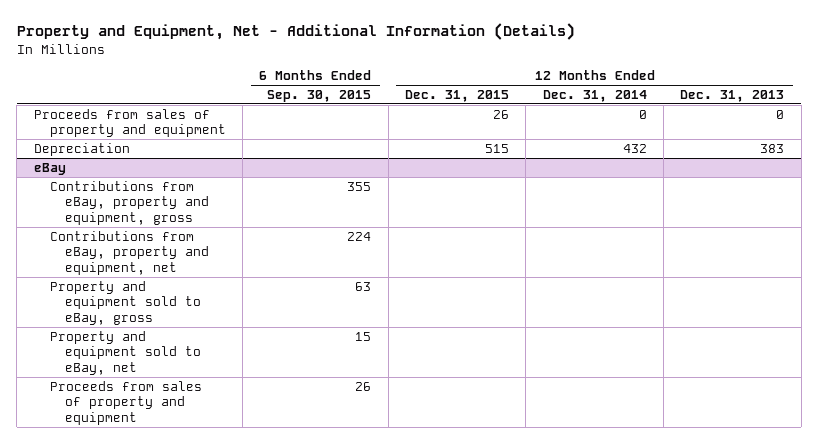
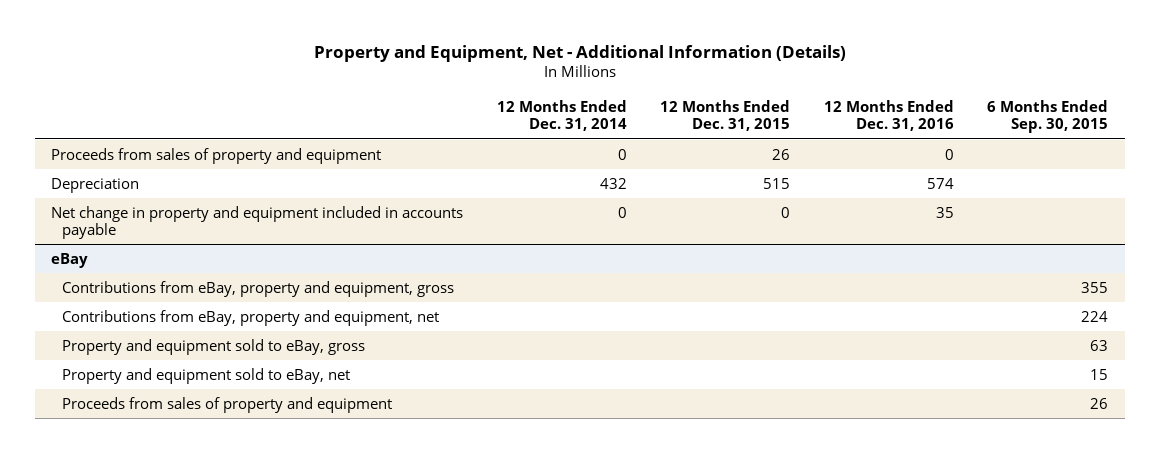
[680,89,785,102] Dec. 31, 2013 -> none
none -> [823,99,954,132] 12 Months Ended Dec. 31, 2016
none -> [51,205,464,240] Net change in property and equipment included in accounts payable

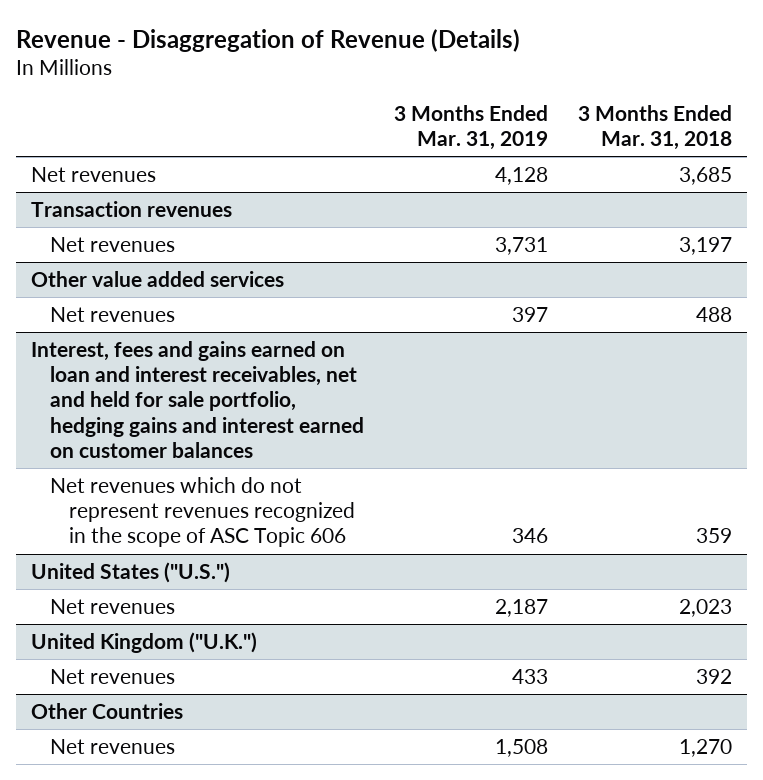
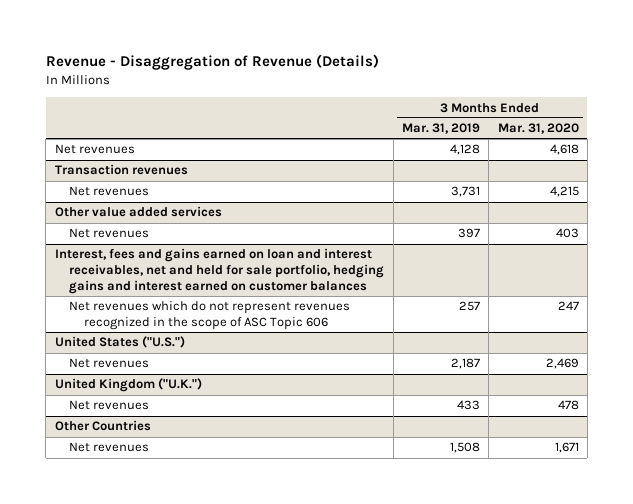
[577,104,732,150] 3 Months Ended Mar. 31, 2018 -> none
none -> [497,123,579,135] Mar. 31, 2020
[511,528,548,544] 346 -> [458,301,480,312] 257

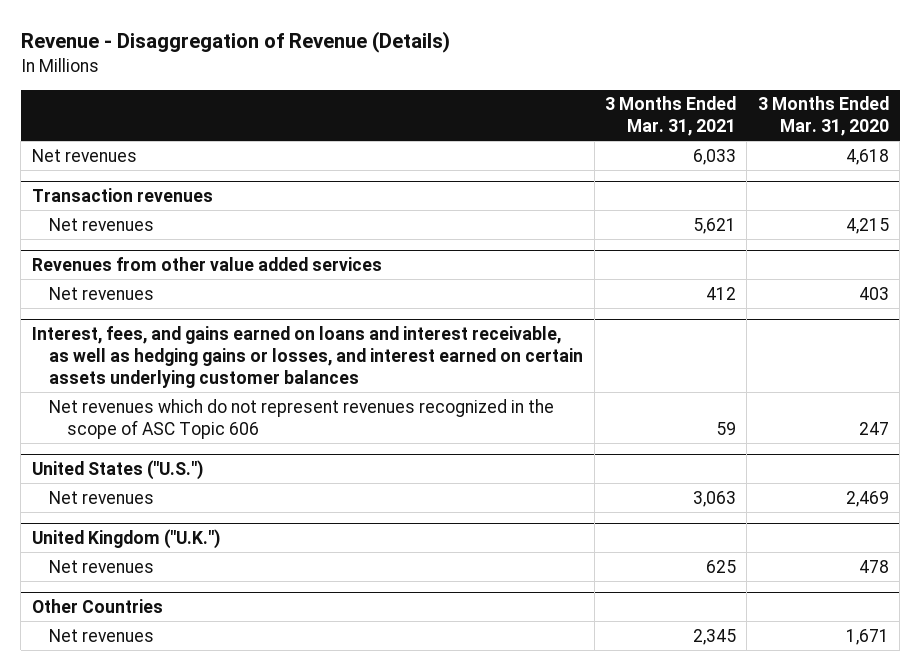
[401,123,480,135] Mar. 31, 2019 -> none
none -> [605,96,737,137] 3 Months Ended Mar. 31, 2021
[54,206,222,218] Other value added services -> [31,256,382,271] Revenues from other value added services
[54,248,385,294] Interest, fees and gains earned on loan and interest receivables, net and held for sale portfolio, hedging gains and interest earned on customer balances -> none
none -> [31,325,584,388] Interest, fees, and gains earned on loans and interest receivable, as well as hedging gains or losses, and interest earned on certain assets underlying customer balances

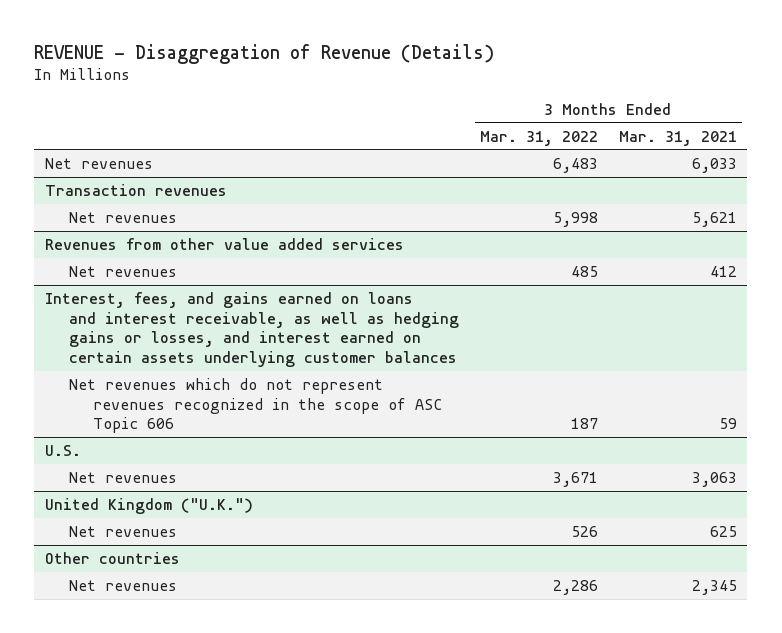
[20,31,450,54] Revenue - Disaggregation of Revenue (Details) -> [34,43,495,64] REVENUE - Disaggregation of Revenue (Details)
[757,96,889,137] 3 Months Ended Mar. 31, 2020 -> none
none -> [479,130,598,146] Mar. 31, 2022
[31,459,203,480] United States ("U.S.") -> [44,444,81,456] U.S.
[31,598,163,613] Other Countries -> [44,551,180,564] Other countries

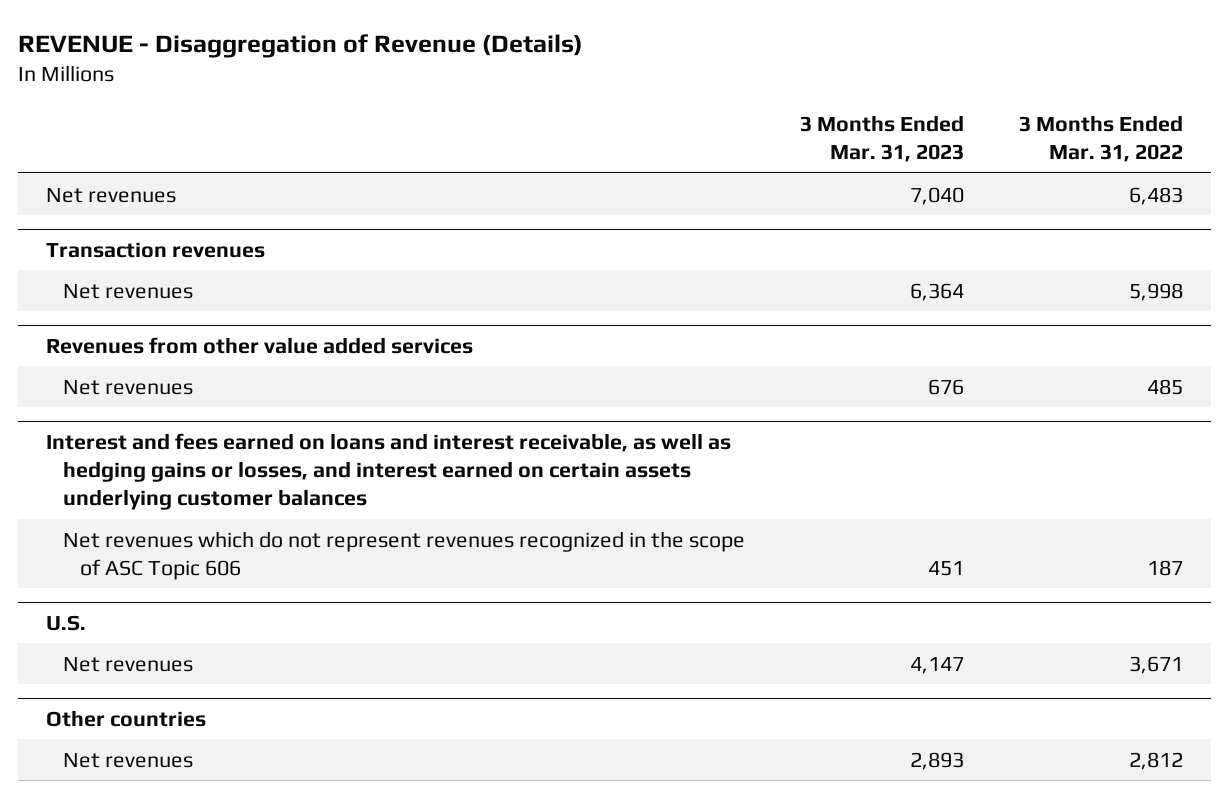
[618,130,737,146] Mar. 31, 2021 -> none
none -> [800,114,965,163] 3 Months Ended Mar. 31, 2023
[44,291,459,368] Interest, fees, and gains earned on loans and interest receivable, as well as hedging gains or losses, and interest earned on certain assets underlying customer balances -> [45,432,731,511] Interest and fees earned on loans and interest receivable, as well as hedging gains or losses, and interest earned on certain assets underlying customer balances
[44,497,253,514] United Kingdom ("U.K.") -> none
[68,525,177,537] Net revenues -> none
[552,579,598,595] 2,286 -> [1129,751,1184,770] 2,812

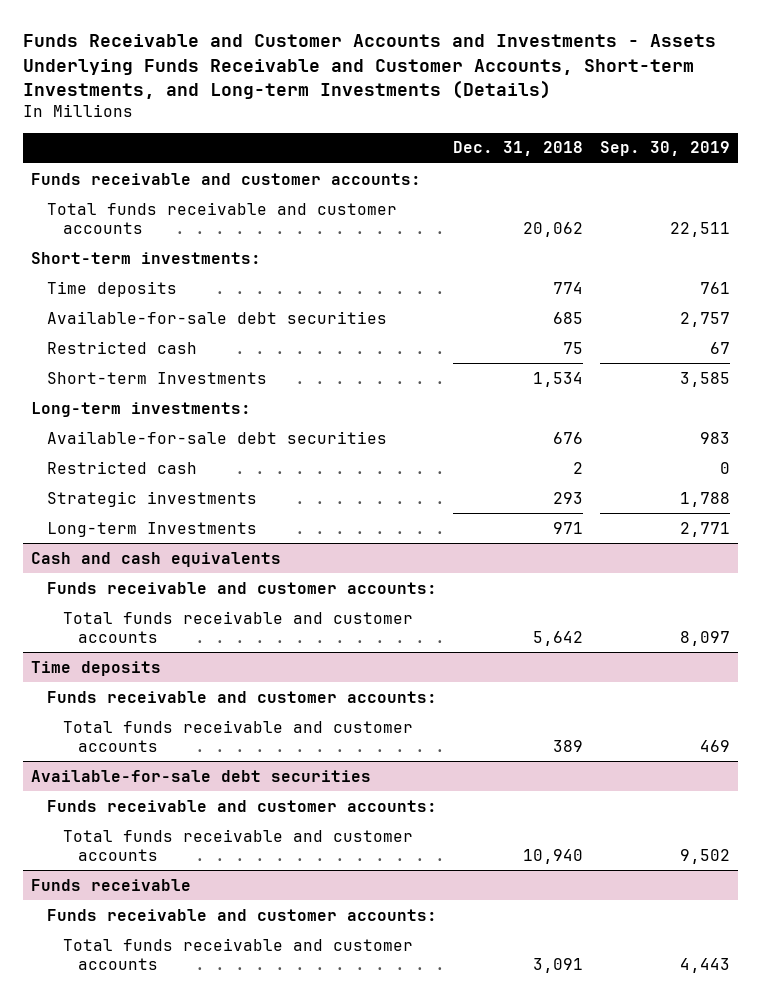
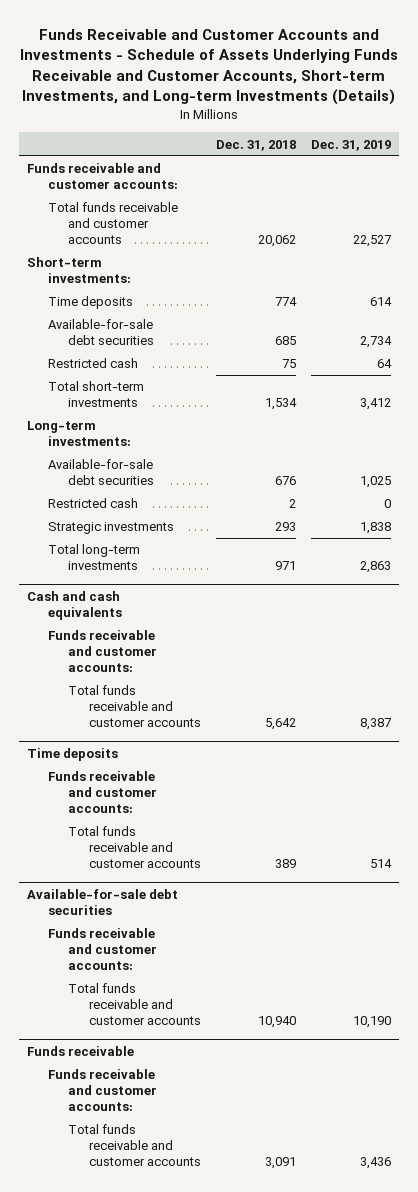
[23,34,717,100] Funds Receivable and Customer Accounts and Investments - Assets Underlying Funds Receivable and Customer Accounts, Short-term Investments, and Long-term Investments (Details) -> [19,28,398,106] Funds Receivable and Customer Accounts and Investments - Schedule of Assets Underlying Funds Receivable and Customer Accounts, Short-term Investments, and Long-term Investments (Details)
[599,141,730,157] Sep. 30, 2019 -> none
none -> [311,139,392,151] Dec. 31, 2019
[47,371,268,384] Short-term Investments -> [47,381,144,407] Total short-term investments
[47,521,258,537] Long-term Investments -> [47,544,140,570] Total long-term investments

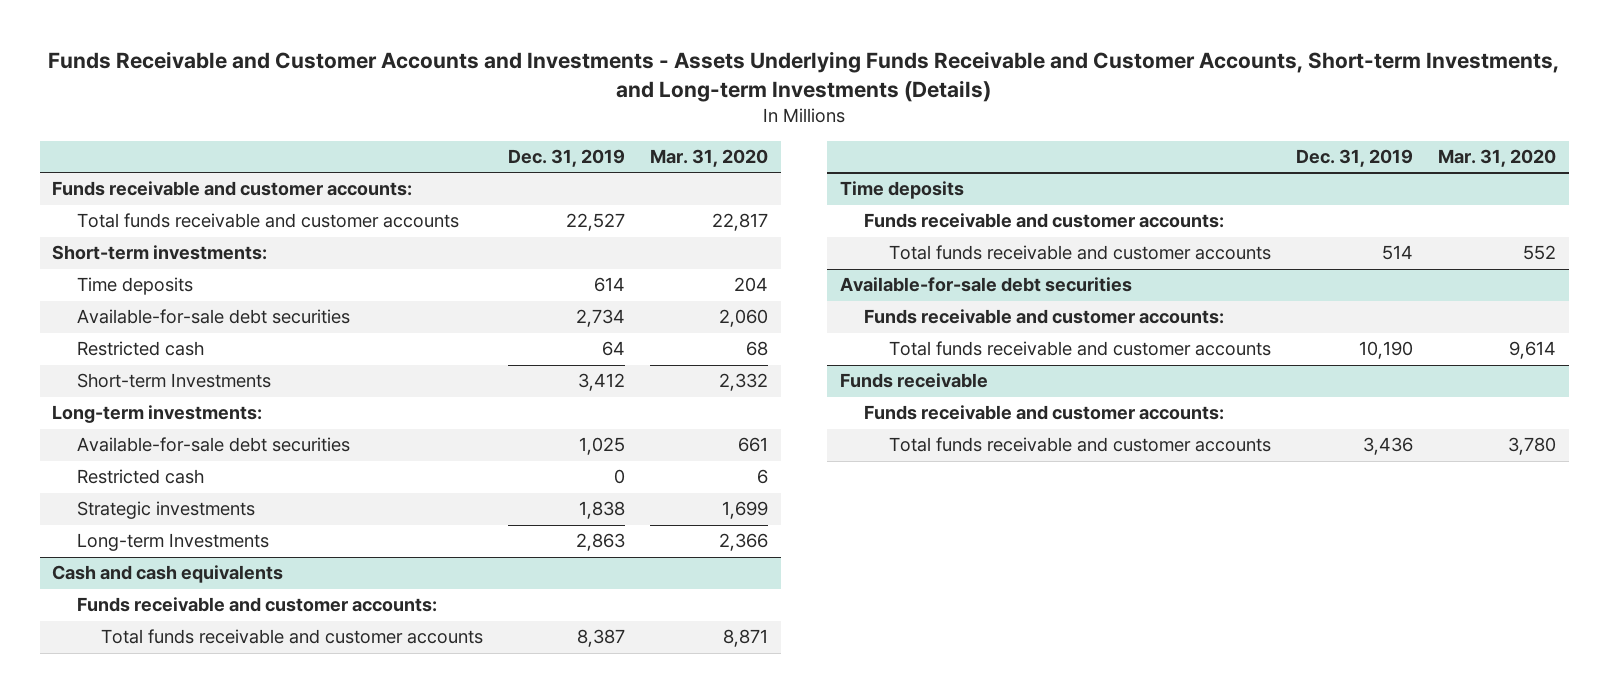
[19,28,398,106] Funds Receivable and Customer Accounts and Investments - Schedule of Assets Underlying Funds Receivable and Customer Accounts, Short-term Investments, and Long-term Investments (Details) -> [48,51,1560,103] Funds Receivable and Customer Accounts and Investments - Assets Underlying Funds Receivable and Customer Accounts, Short-term Investments, and Long-term Investments (Details)
[216,139,297,151] Dec. 31, 2018 -> none
none -> [650,148,769,167] Mar. 31, 2020
[47,381,144,407] Total short-term investments -> [76,373,271,389] Short-term Investments
[47,544,140,570] Total long-term investments -> [76,533,269,552] Long-term Investments

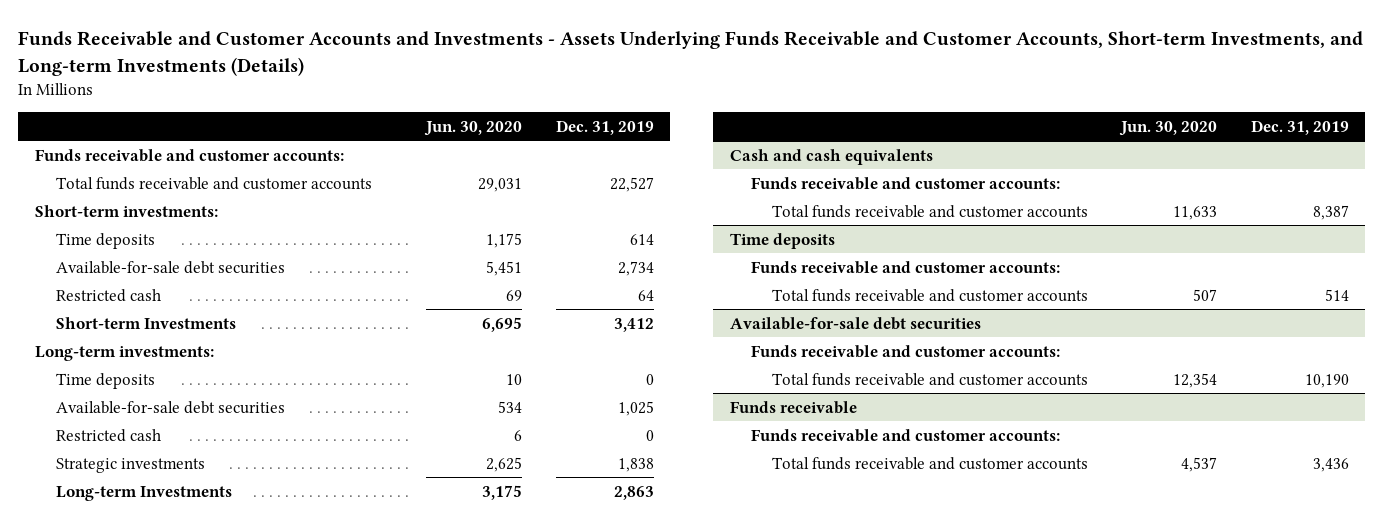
[650,148,769,167] Mar. 31, 2020 -> none
none -> [424,120,523,136] Jun. 30, 2020
none -> [55,372,155,389] Time deposits

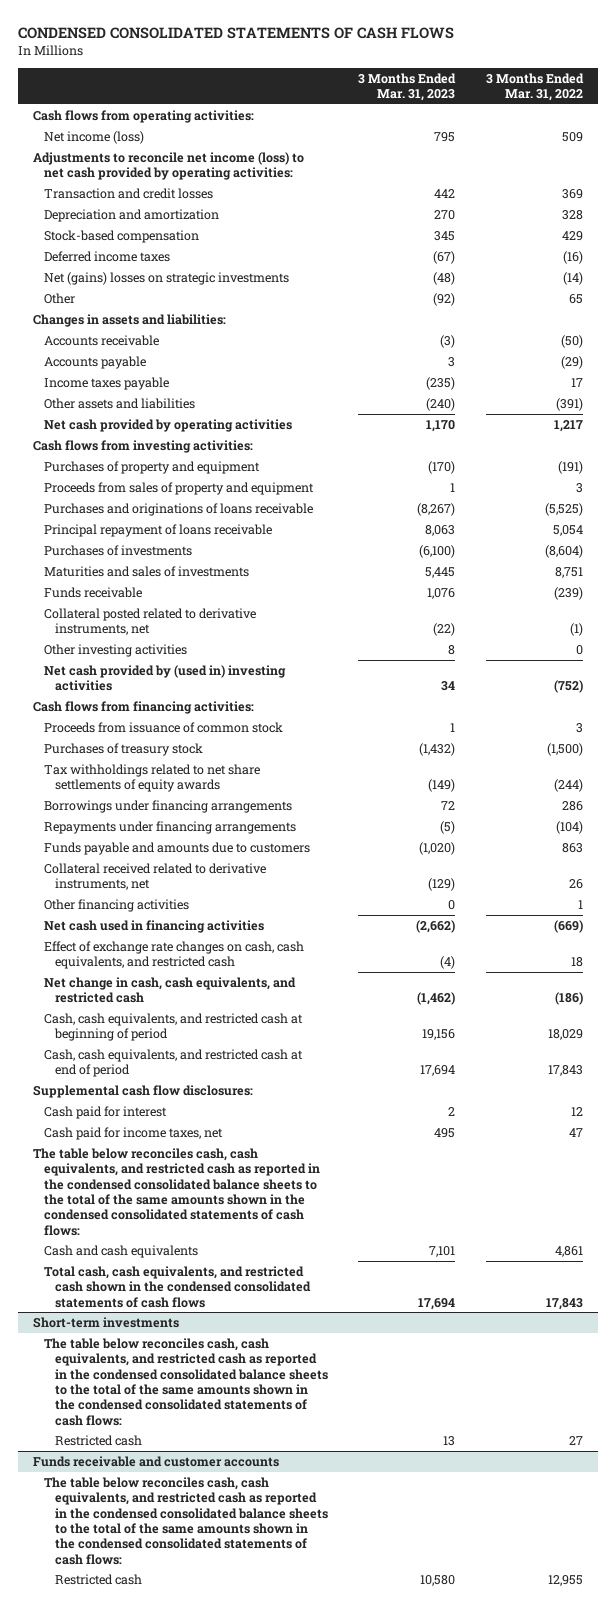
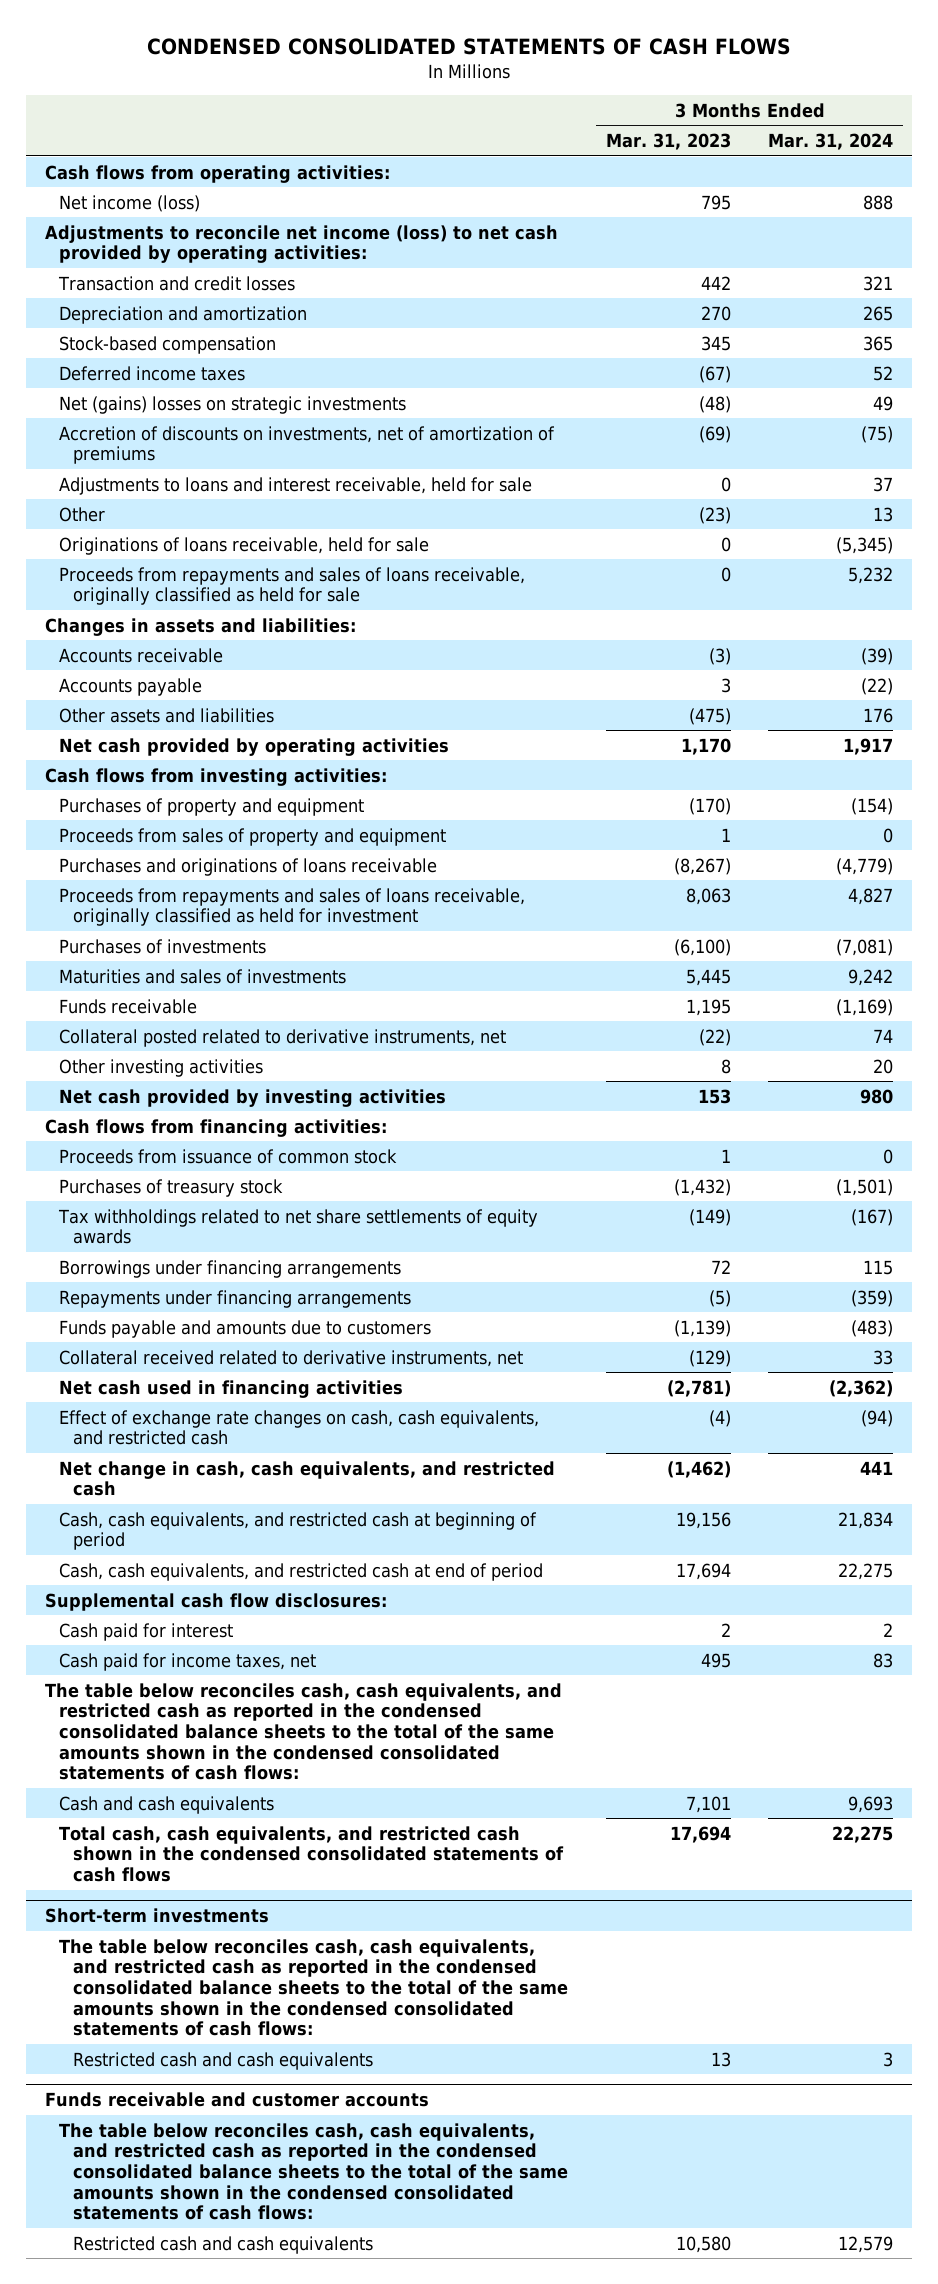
[485,72,584,102] 3 Months Ended Mar. 31, 2022 -> none
none -> [768,133,894,151] Mar. 31, 2024
none -> [59,425,556,465] Accretion of discounts on investments, net of amortization of premiums
none -> [59,476,533,495] Adjustments to loans and interest receivable, held for sale
[433,292,456,306] (92) -> [698,506,731,524] (23)
none -> [59,536,430,555] Originations of loans receivable, held for sale
none -> [59,566,526,606] Proceeds from repayments and sales of loans receivable, originally classified as held for sale
[44,376,170,390] Income taxes payable -> none
[426,397,456,411] (240) -> [688,707,731,725] (475)
[44,523,273,537] Principal repayment of loans receivable -> [59,887,526,927] Proceeds from repayments and sales of loans receivable, originally classified as held for investment
[427,587,456,599] 1,076 -> [685,998,731,1016] 1,195
[44,664,287,692] Net cash provided by (used in) investing activities -> [59,1088,447,1107] Net cash provided by investing activities
[441,681,456,692] 34 -> [697,1088,731,1104] 153
[419,841,456,855] (1,020) -> [673,1319,731,1337] (1,139)
[44,898,190,912] Other financing activities -> none
[416,919,456,933] (2,662) -> [666,1379,731,1397] (2,781)
[55,1434,143,1446] Restricted cash -> [73,2051,374,2070] Restricted cash and cash equivalents
[55,1573,143,1585] Restricted cash -> [73,2235,374,2254] Restricted cash and cash equivalents

